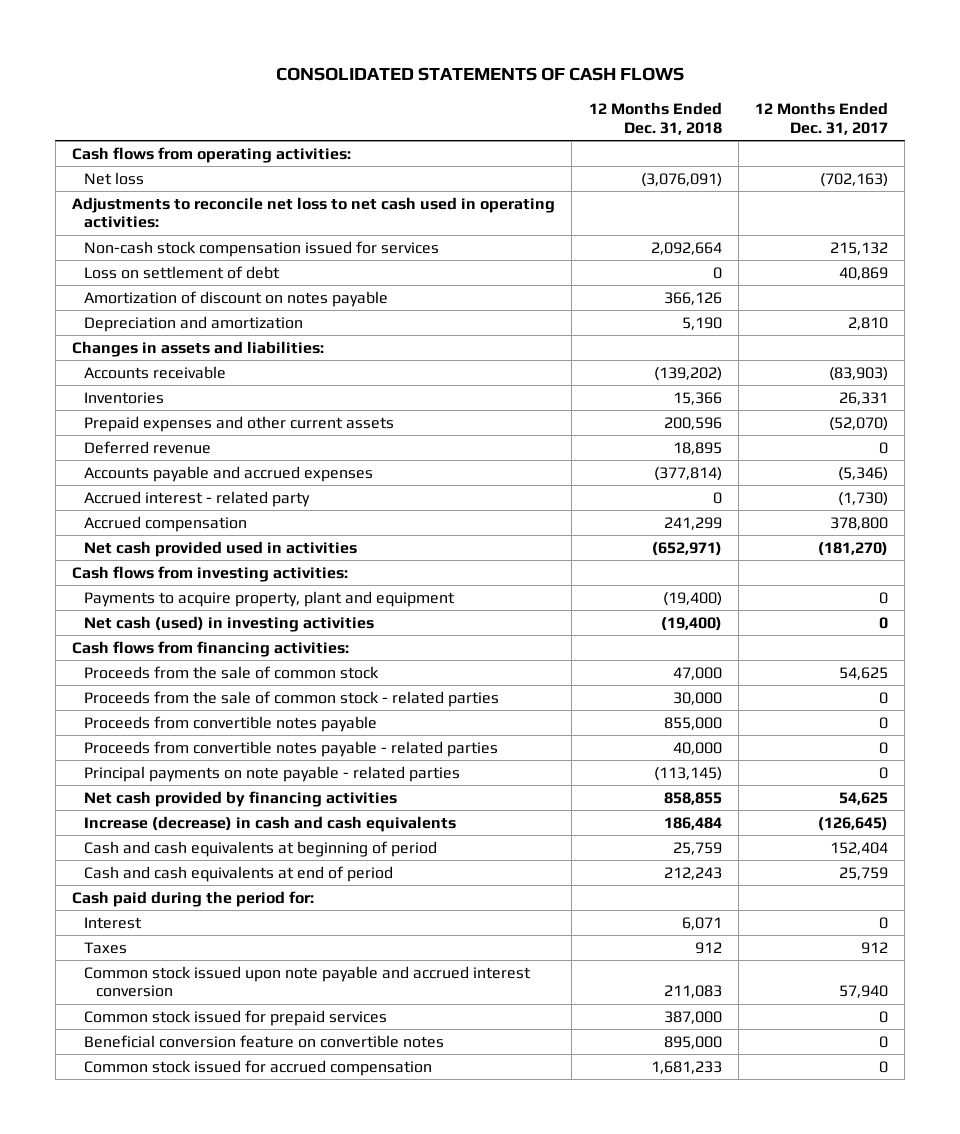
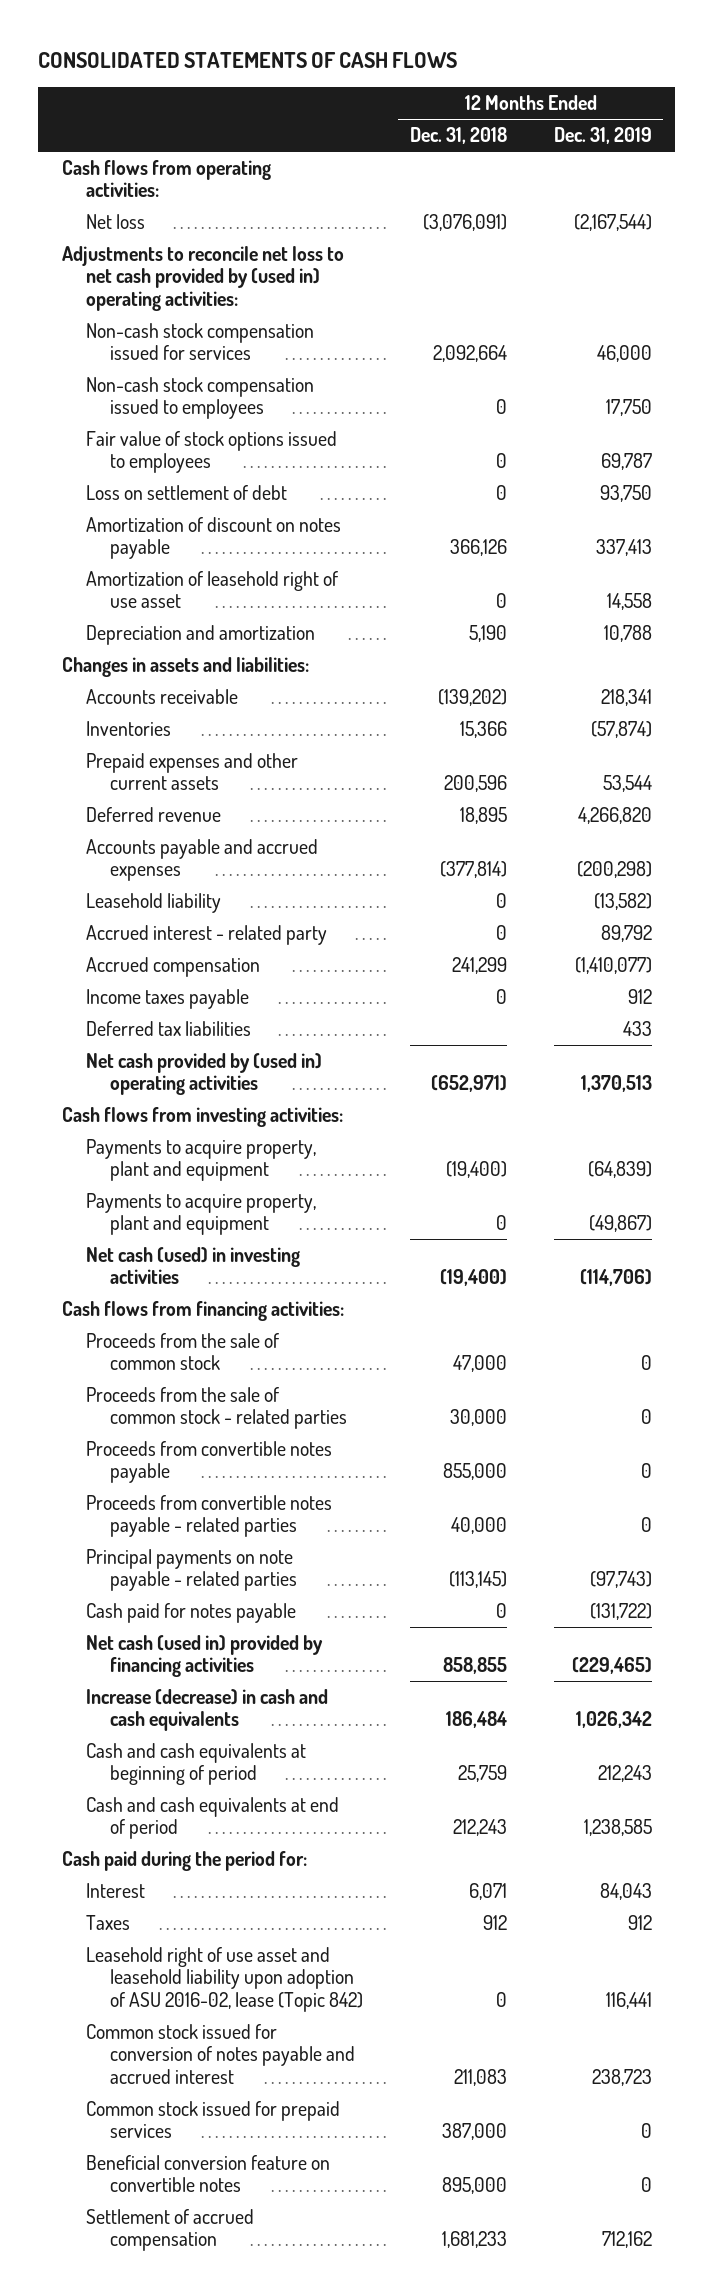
[755,102,889,135] 12 Months Ended Dec. 31, 2017 -> none
none -> [553,127,652,145] Dec. 31, 2019
[72,196,556,229] Adjustments to reconcile net loss to net cash used in operating activities: -> [61,245,344,311] Adjustments to reconcile net loss to net cash provided by (used in) operating activities:
none -> [85,376,314,420] Non-cash stock compensation issued to employees
none -> [85,430,337,474] Fair value of stock options issued to employees
none -> [85,570,338,609] Amortization of leasehold right of use asset
none -> [85,892,221,913] Leasehold liability
none -> [85,988,249,1009] Income taxes payable
none -> [85,1020,251,1036] Deferred tax liabilities
[84,540,358,557] Net cash provided used in activities -> [85,1052,322,1096] Net cash provided by (used in) operating activities
none -> [85,1192,316,1236] Payments to acquire property, plant and equipment
none -> [85,1602,296,1623] Cash paid for notes payable
[84,790,398,807] Net cash provided by financing activities -> [85,1634,323,1678] Net cash (used in) provided by financing activities
none -> [85,1946,363,2012] Leasehold right of use asset and leasehold liability upon adoption of ASU 2016-02, lease (Topic 842)
[84,965,532,998] Common stock issued upon note payable and accrued interest conversion -> [85,2023,355,2084] Common stock issued for conversion of notes payable and accrued interest
[84,1059,433,1076] Common stock issued for accrued compensation -> [85,2208,254,2252] Settlement of accrued compensation

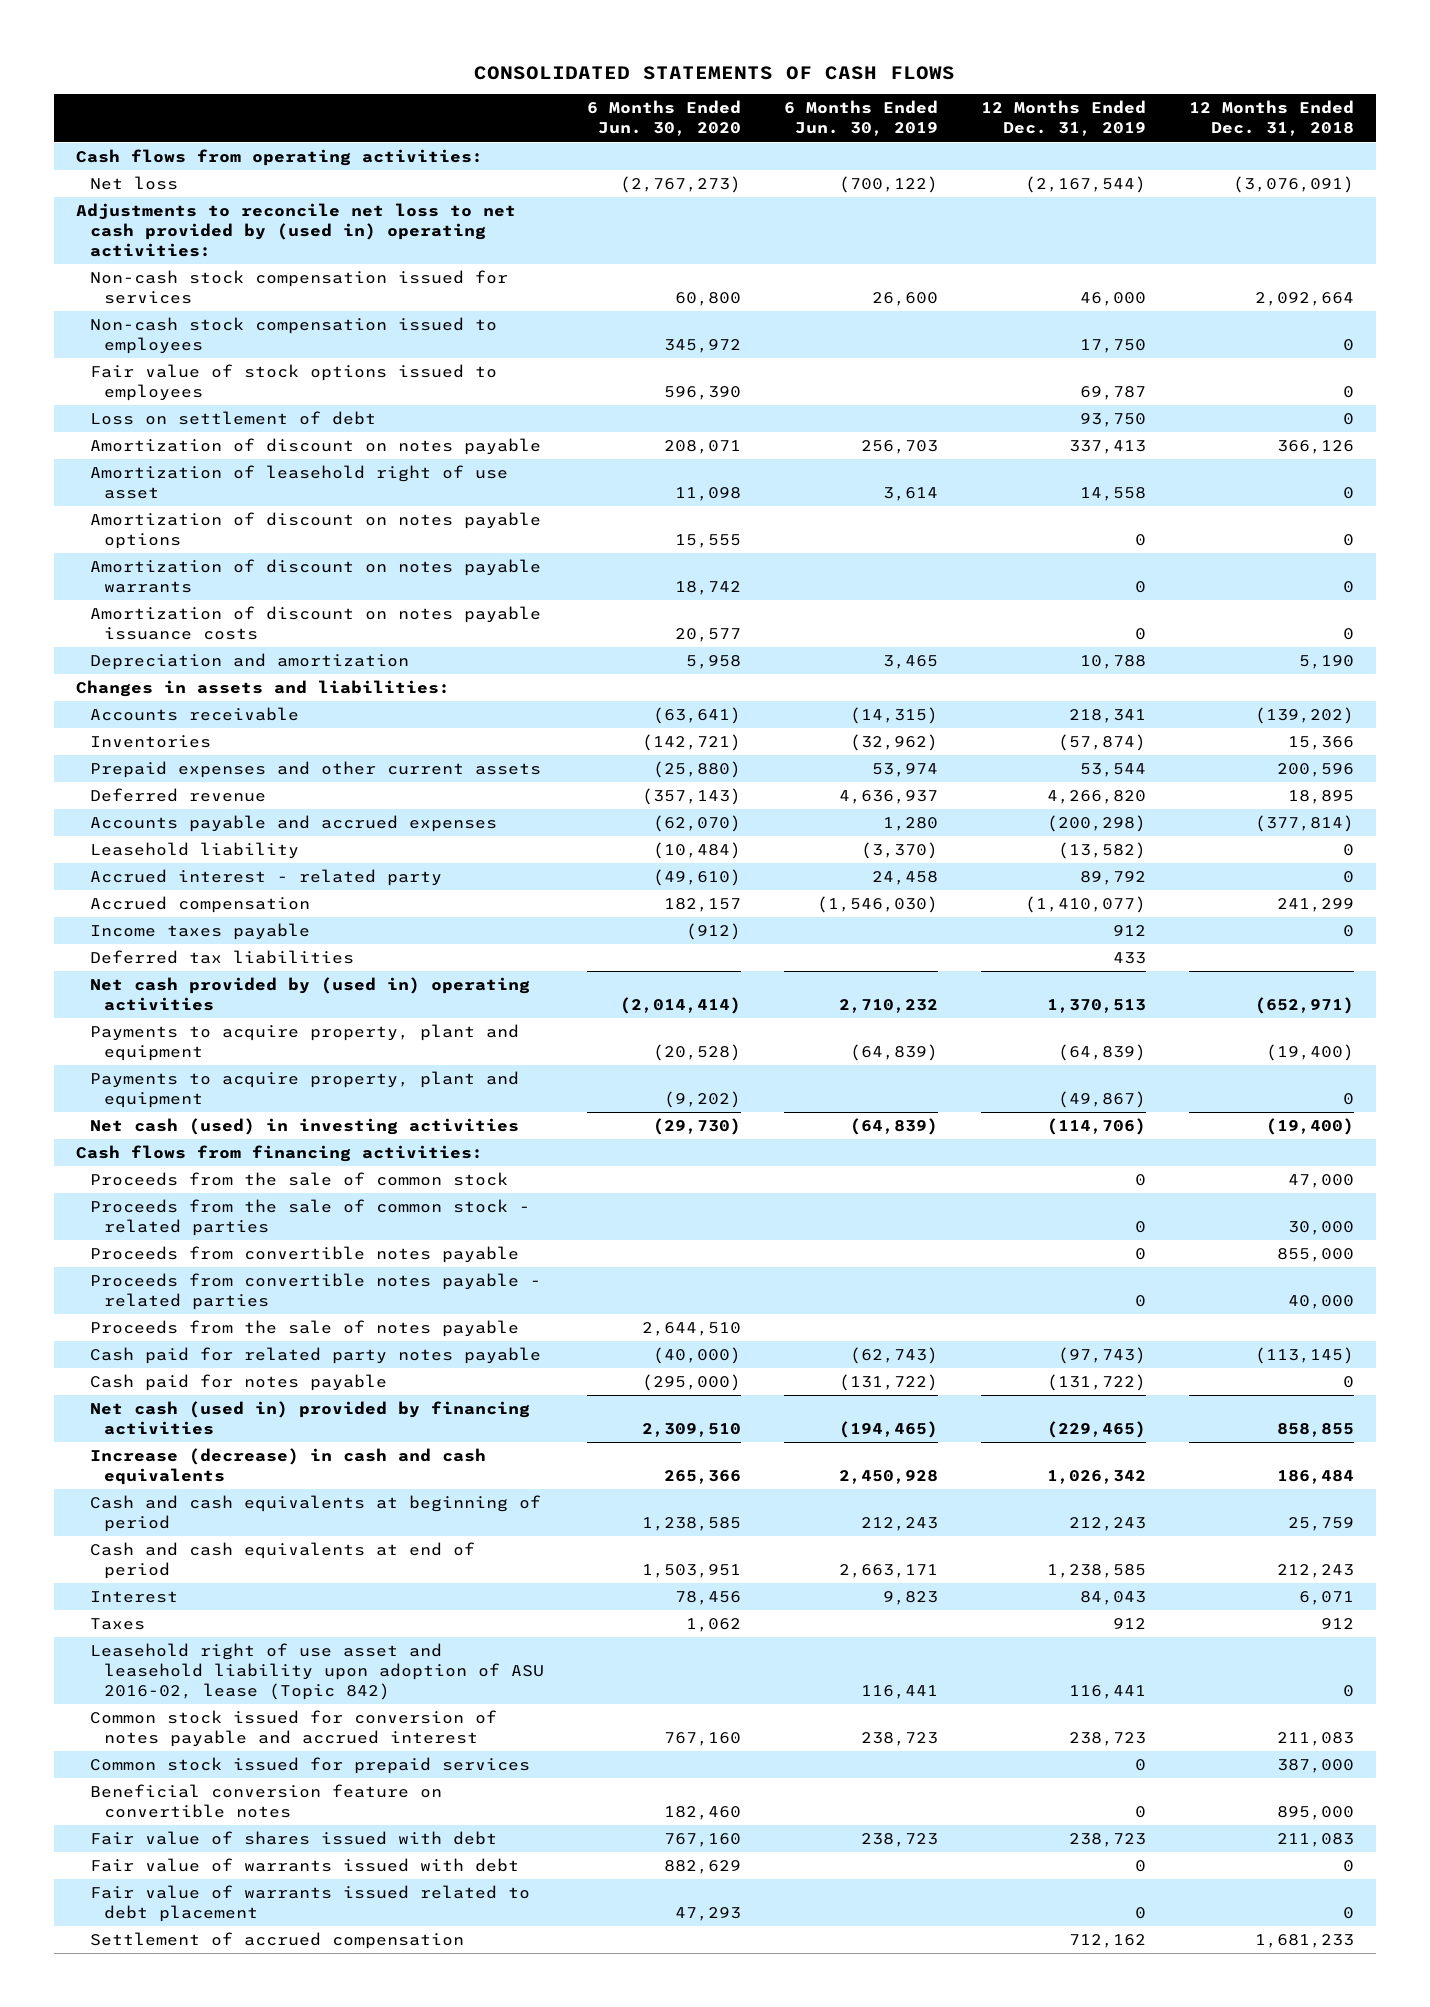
none -> [587,100,742,137] 6 Months Ended Jun. 30, 2020
none -> [784,100,939,137] 6 Months Ended Jun. 30, 2019
none -> [90,512,542,550] Amortization of discount on notes payable options
none -> [90,559,542,594] Amortization of discount on notes payable warrants
none -> [90,606,542,641] Amortization of discount on notes payable issuance costs
[61,1106,343,1127] Cash flows from investing activities: -> none
none -> [90,1320,520,1338] Proceeds from the sale of notes payable
[85,1548,297,1592] Principal payments on note payable - related parties -> [90,1347,542,1365] Cash paid for related party notes payable
[61,1850,307,1871] Cash paid during the period for: -> none
none -> [90,1831,498,1846] Fair value of shares issued with debt
none -> [90,1858,520,1873] Fair value of warrants issued with debt
none -> [90,1885,531,1923] Fair value of warrants issued related to debt placement

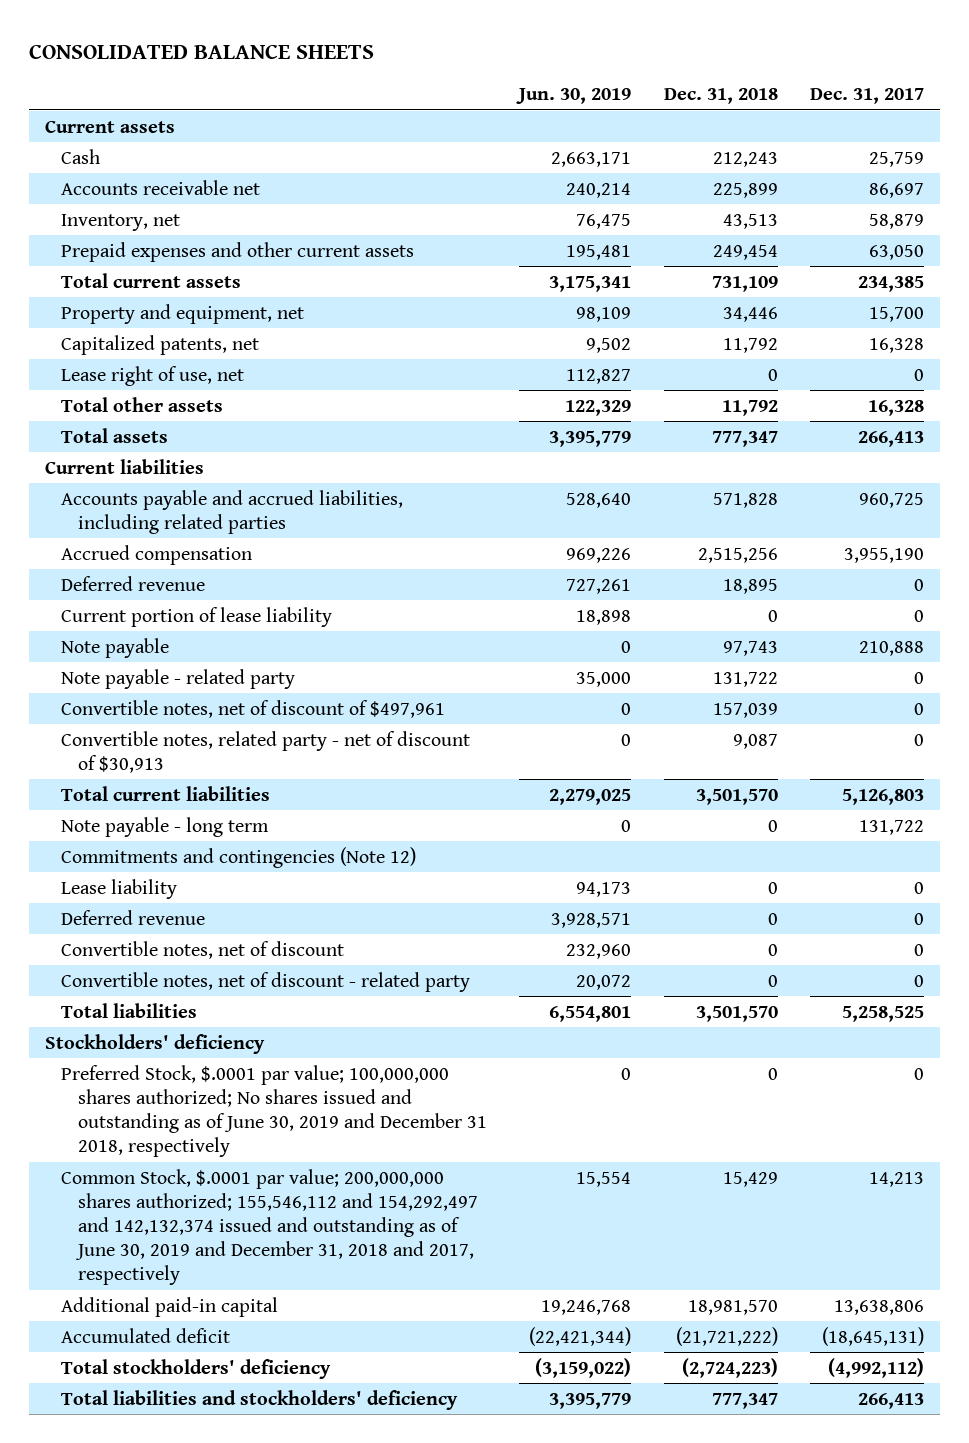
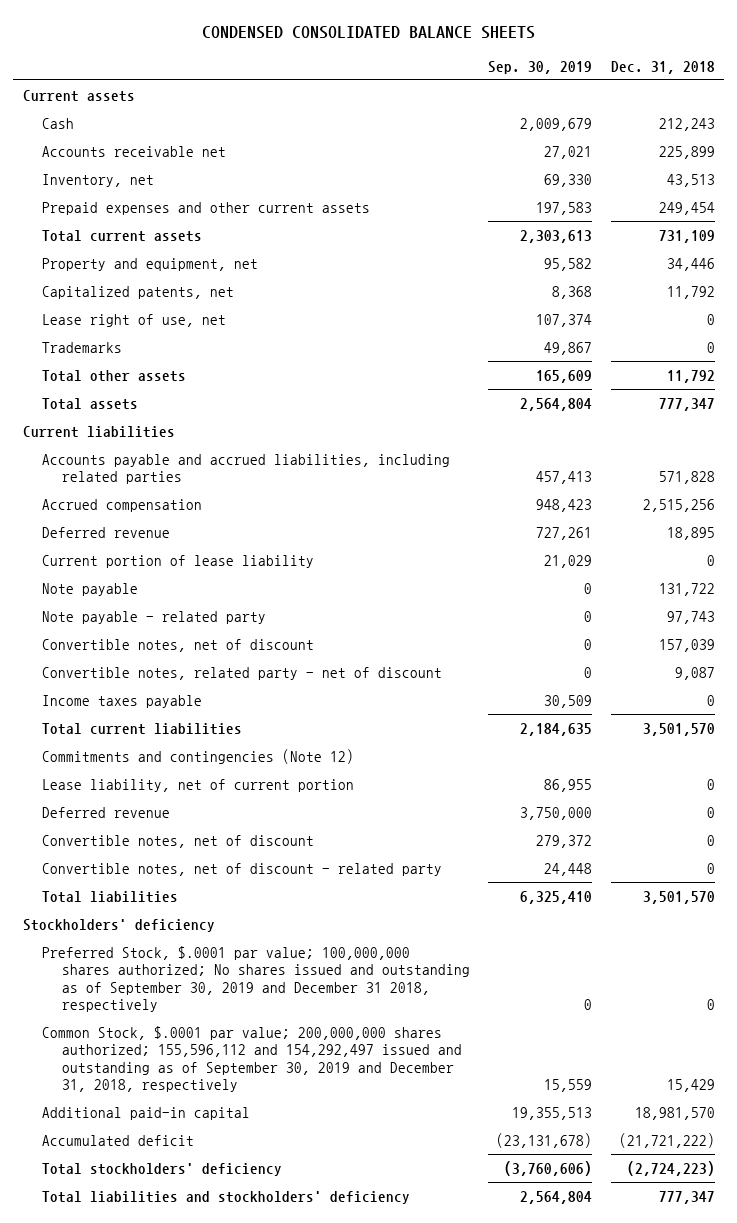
[28,44,374,60] CONSOLIDATED BALANCE SHEETS -> [201,25,535,39] CONDENSED CONSOLIDATED BALANCE SHEETS
[516,88,632,105] Jun. 30, 2019 -> none
[810,88,925,105] Dec. 31, 2017 -> none
none -> [488,60,593,74] Sep. 30, 2019
none -> [42,341,123,353] Trademarks
[722,640,778,656] 97,743 -> [658,582,715,596] 131,722
[712,671,778,687] 131,722 -> [666,610,715,624] 97,743
[61,699,446,718] Convertible notes, net of discount of $497,961 -> [42,638,315,652] Convertible notes, net of discount
[61,730,471,773] Convertible notes, related party - net of discount of $30,913 -> [42,666,443,680] Convertible notes, related party - net of discount
none -> [42,694,203,708] Income taxes payable
[61,816,270,837] Note payable - long term -> none
[61,878,178,899] Lease liability -> [42,778,355,792] Lease liability, net of current portion
[61,1064,487,1158] Preferred Stock, $.0001 par value; 100,000,000 shares authorized; No shares issued and outstanding as of June 30, 2019 and December 31 2018, respectively -> [42,945,470,1013] Preferred Stock, $.0001 par value; 100,000,000 shares authorized; No shares issued and outstanding as of September 30, 2019 and December 31 2018, respectively
[61,1168,478,1286] Common Stock, $.0001 par value; 200,000,000 shares authorized; 155,546,112 and 154,292,497 and 142,132,374 issued and outstanding as of June 30, 2019 and December 31, 2018 and 2017, respectively -> [42,1025,462,1093] Common Stock, $.0001 par value; 200,000,000 shares authorized; 155,596,112 and 154,292,497 issued and outstanding as of September 30, 2019 and December 31, 2018, respectively

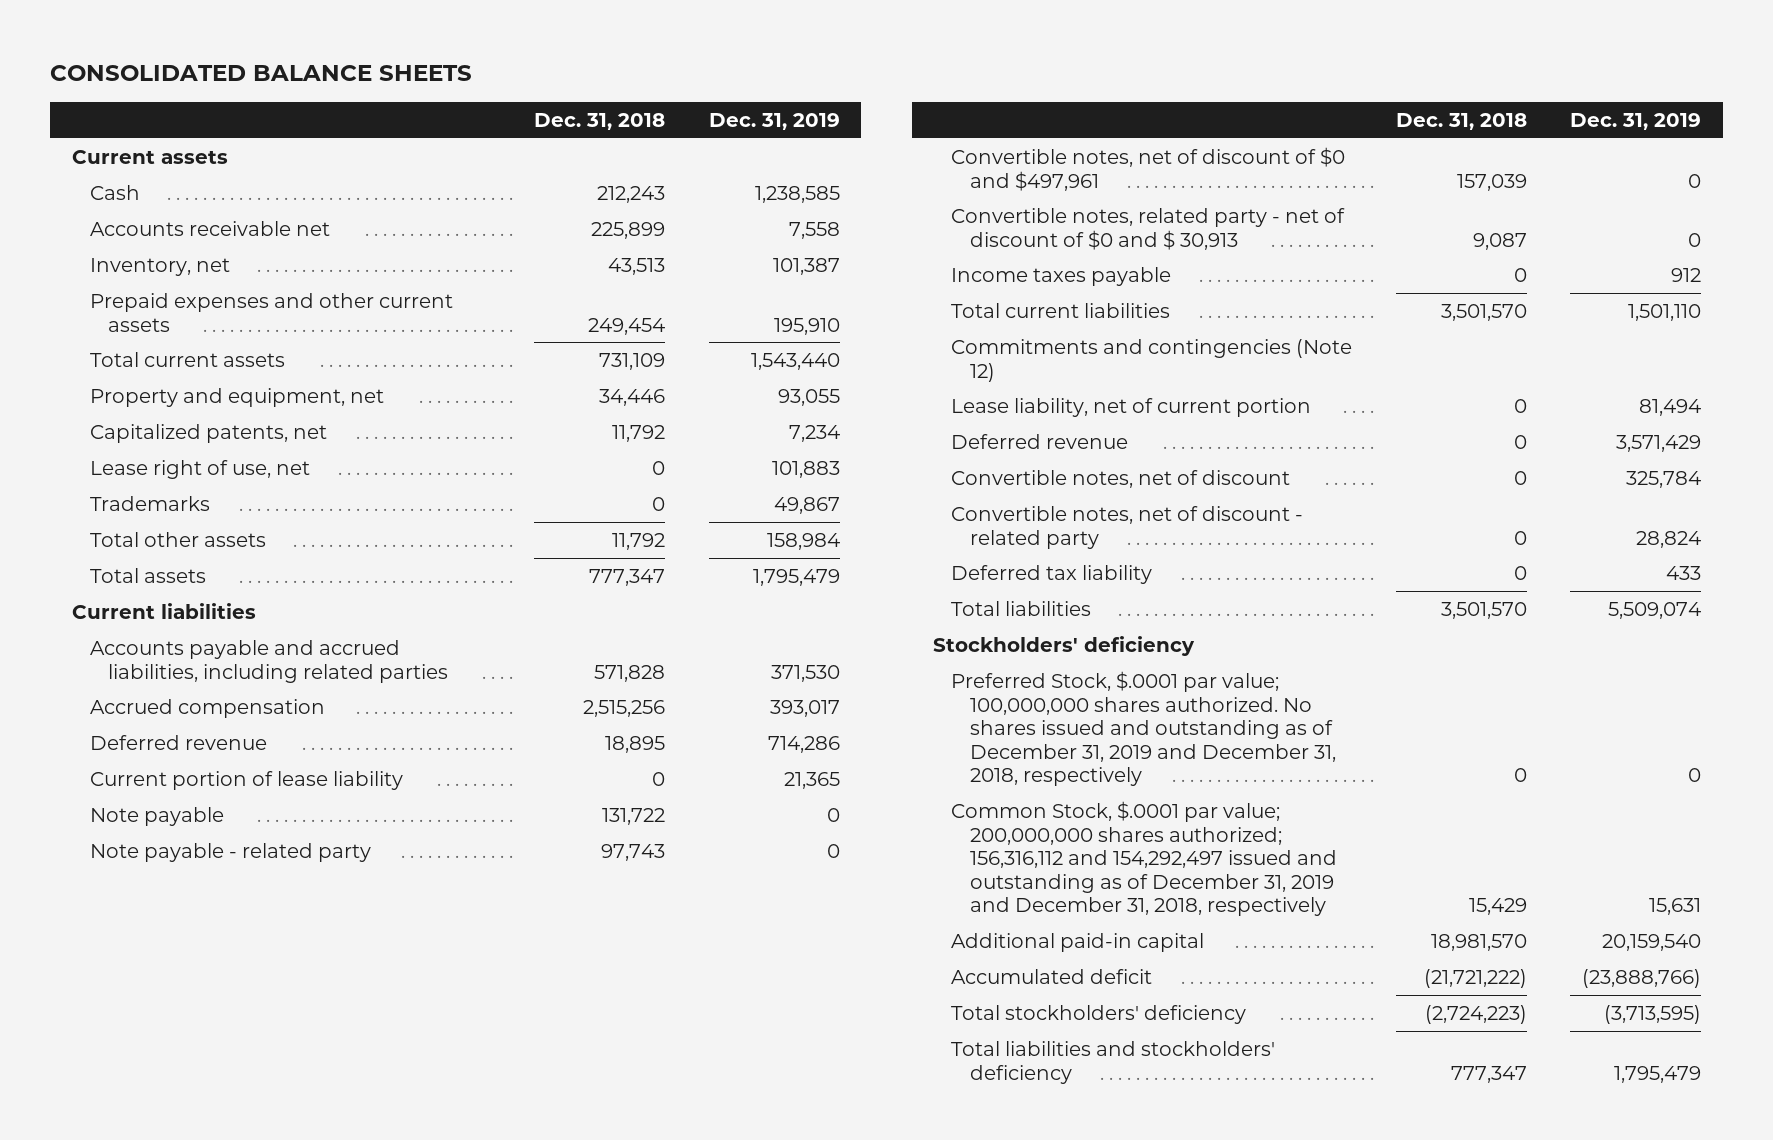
[201,25,535,39] CONDENSED CONSOLIDATED BALANCE SHEETS -> [50,65,473,82] CONSOLIDATED BALANCE SHEETS
[488,60,593,74] Sep. 30, 2019 -> none
none -> [708,112,840,130] Dec. 31, 2019
[42,638,315,652] Convertible notes, net of discount -> [951,147,1346,191] Convertible notes, net of discount of $0 and $497,961
[42,666,443,680] Convertible notes, related party - net of discount -> [951,208,1346,250] Convertible notes, related party - net of discount of $0 and $ 30,913
none -> [951,565,1153,585] Deferred tax liability
[42,945,470,1013] Preferred Stock, $.0001 par value; 100,000,000 shares authorized; No shares issued and outstanding as of September 30, 2019 and December 31 2018, respectively -> [951,671,1336,787] Preferred Stock, $.0001 par value; 100,000,000 shares authorized. No shares issued and outstanding as of December 31, 2019 and December 31, 2018, respectively
[42,1025,462,1093] Common Stock, $.0001 par value; 200,000,000 shares authorized; 155,596,112 and 154,292,497 issued and outstanding as of September 30, 2019 and December 31, 2018, respectively -> [951,801,1337,917] Common Stock, $.0001 par value; 200,000,000 shares authorized; 156,316,112 and 154,292,497 issued and outstanding as of December 31, 2019 and December 31, 2018, respectively

